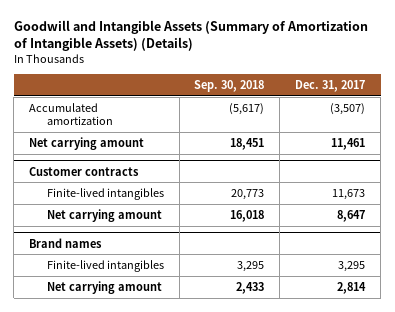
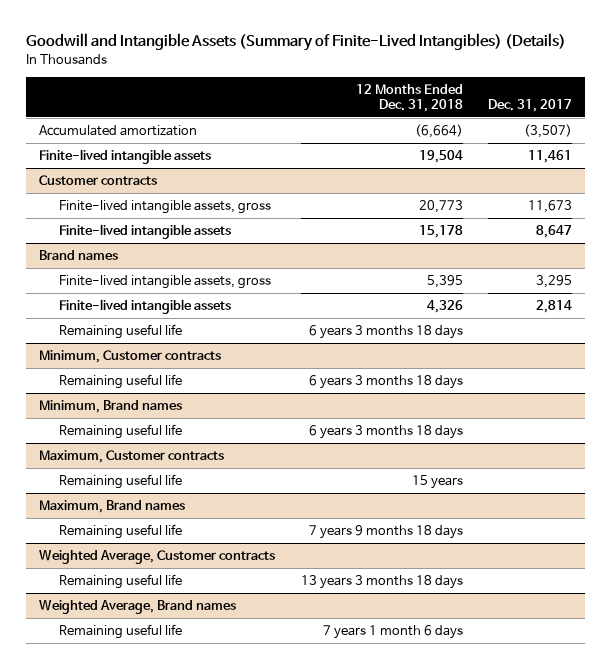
[13,19,368,52] Goodwill and Intangible Assets (Summary of Amortization of Intangible Assets) (Details) -> [25,33,566,52] Goodwill and Intangible Assets (Summary of Finite-Lived Intangibles) (Details)
[194,80,265,93] Sep. 30, 2018 -> none
none -> [355,83,463,112] 12 Months Ended Dec. 31, 2018
[29,136,145,150] Net carrying amount -> [38,149,211,165] Finite-lived intangible assets
[46,187,164,200] Finite-lived intangibles -> [58,200,271,215] Finite-lived intangible assets, gross
[46,208,162,222] Net carrying amount -> [58,224,231,240] Finite-lived intangible assets
[46,259,164,272] Finite-lived intangibles -> [58,275,271,290] Finite-lived intangible assets, gross
[46,280,162,294] Net carrying amount -> [58,299,231,315] Finite-lived intangible assets
none -> [58,324,182,340] Remaining useful life
none -> [38,350,221,364] Minimum, Customer contracts
none -> [58,374,182,390] Remaining useful life
none -> [38,400,182,414] Minimum, Brand names
none -> [58,424,182,440] Remaining useful life
none -> [38,450,224,464] Maximum, Customer contracts
none -> [58,474,182,490] Remaining useful life
none -> [38,500,185,514] Maximum, Brand names
none -> [58,524,182,540] Remaining useful life
none -> [38,550,275,565] Weighted Average, Customer contracts
none -> [58,574,182,590] Remaining useful life
none -> [38,600,236,615] Weighted Average, Brand names
none -> [58,624,182,640] Remaining useful life

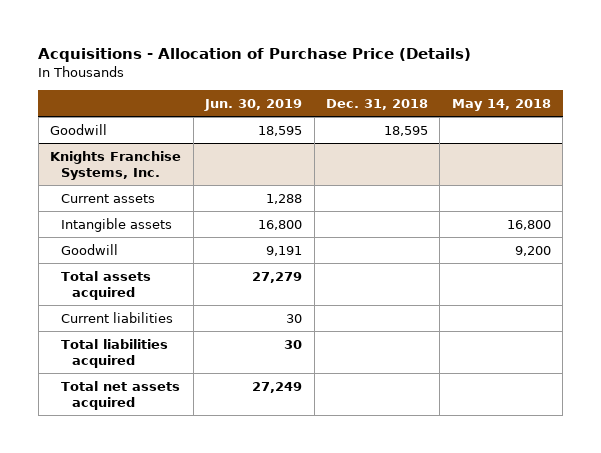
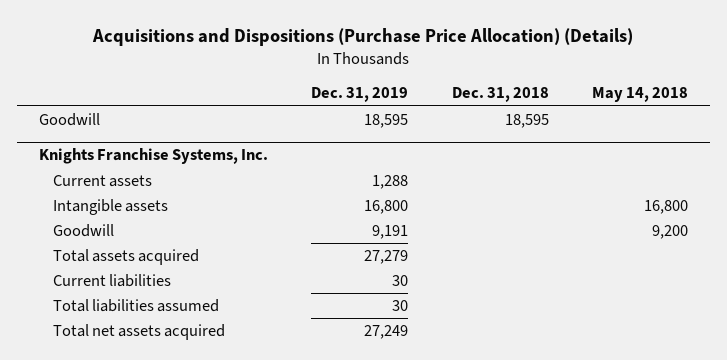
[38,47,472,62] Acquisitions - Allocation of Purchase Price (Details) -> [92,28,634,47] Acquisitions and Dispositions (Purchase Price Allocation) (Details)
[204,98,303,111] Jun. 30, 2019 -> none
none -> [311,87,409,103] Dec. 31, 2019
[60,338,168,368] Total liabilities acquired -> [52,299,219,313] Total liabilities assumed

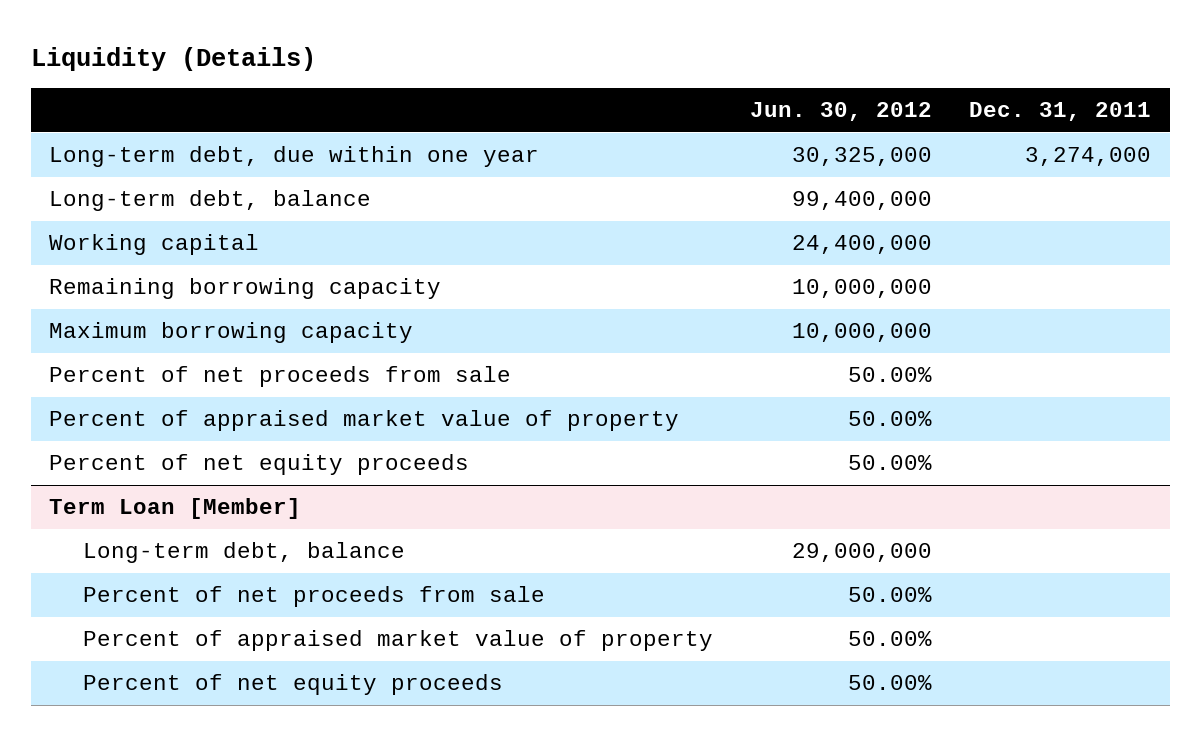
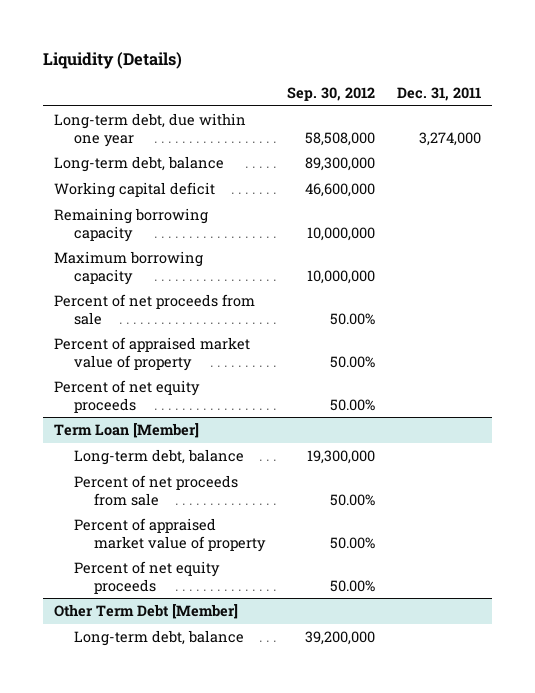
[750,102,933,122] Jun. 30, 2012 -> none
none -> [287,86,376,101] Sep. 30, 2012
[49,234,260,256] Working capital -> [53,182,215,199] Working capital deficit
none -> [53,604,238,620] Other Term Debt [Member]
none -> [74,630,245,647] Long-term debt, balance

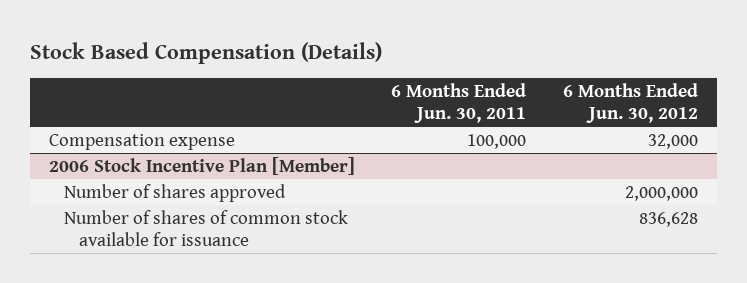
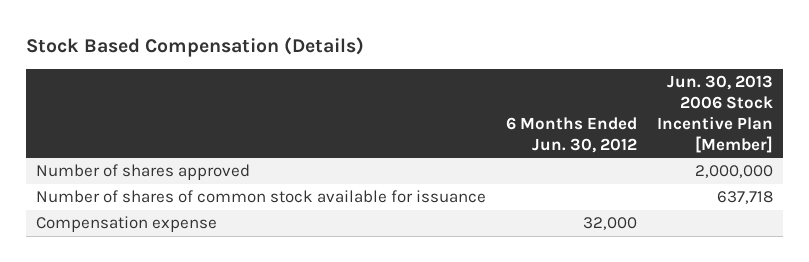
[391,83,527,123] 6 Months Ended Jun. 30, 2011 -> none
none -> [656,75,773,153] Jun. 30, 2013 2006 Stock Incentive Plan [Member]
none -> [35,164,250,181] Number of shares approved
none -> [35,190,486,204] Number of shares of common stock available for issuance
[48,156,355,175] 2006 Stock Incentive Plan [Member] -> none
[64,183,287,202] Number of shares approved -> none
[64,209,349,246] Number of shares of common stock available for issuance -> none

